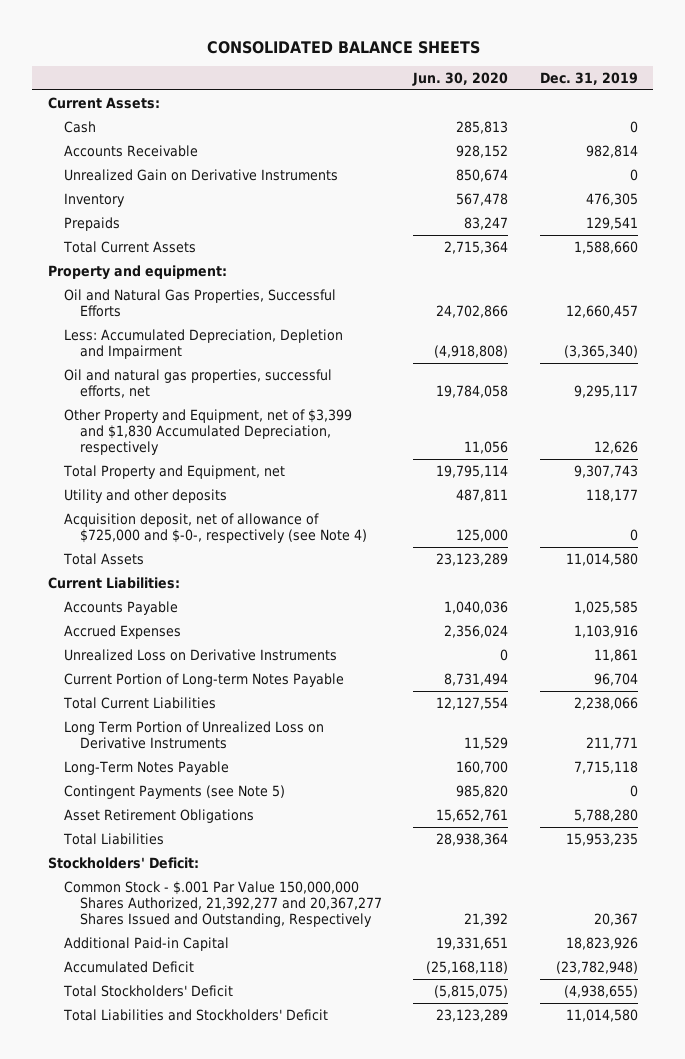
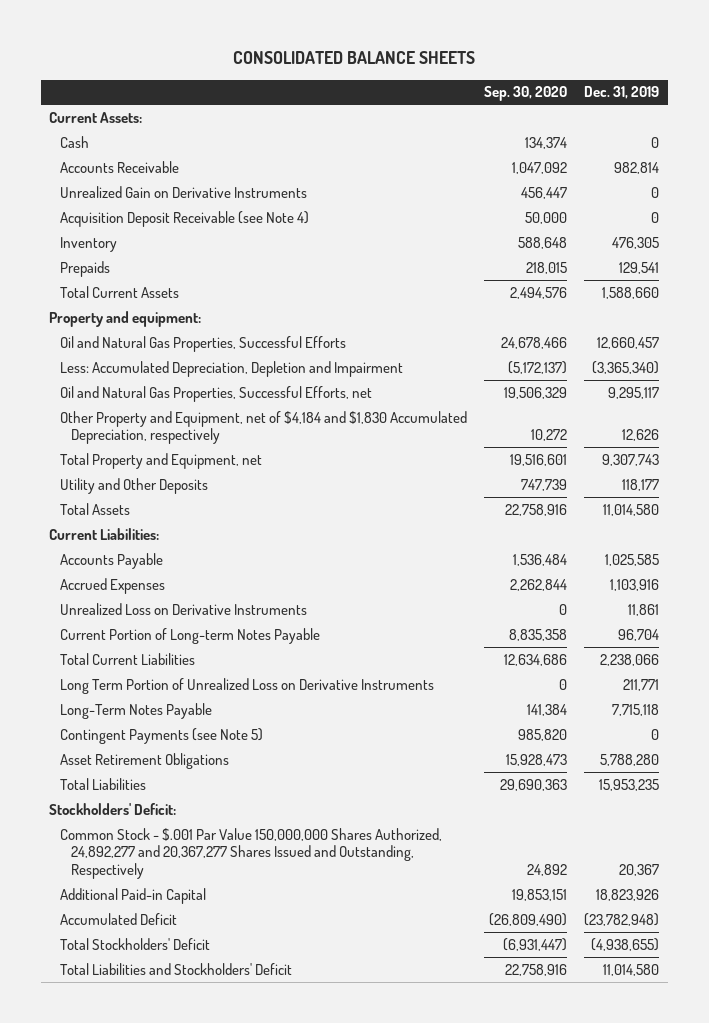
[412,71,509,86] Jun. 30, 2020 -> none
none -> [484,86,568,102] Sep. 30, 2020
none -> [60,210,310,227] Acquisition Deposit Receivable (see Note 4)
[63,368,332,398] Oil and natural gas properties, successful efforts, net -> [60,385,373,402] Oil and Natural Gas Properties, Successful Efforts, net
[63,408,352,456] Other Property and Equipment, net of $3,399 and $1,830 Accumulated Depreciation, respectively -> [60,410,468,445] Other Property and Equipment, net of $4,184 and $1,830 Accumulated Depreciation, respectively
[63,512,368,543] Acquisition deposit, net of allowance of $725,000 and $-0-, respectively (see Note 4) -> none
[63,488,227,503] Utility and other deposits -> [60,477,209,494] Utility and Other Deposits
[63,880,383,928] Common Stock - $.001 Par Value 150,000,000 Shares Authorized, 21,392,277 and 20,367,277 Shares Issued and Outstanding, Respectively -> [60,827,443,879] Common Stock - $.001 Par Value 150,000,000 Shares Authorized, 24,892,277 and 20,367,277 Shares Issued and Outstanding, Respectively

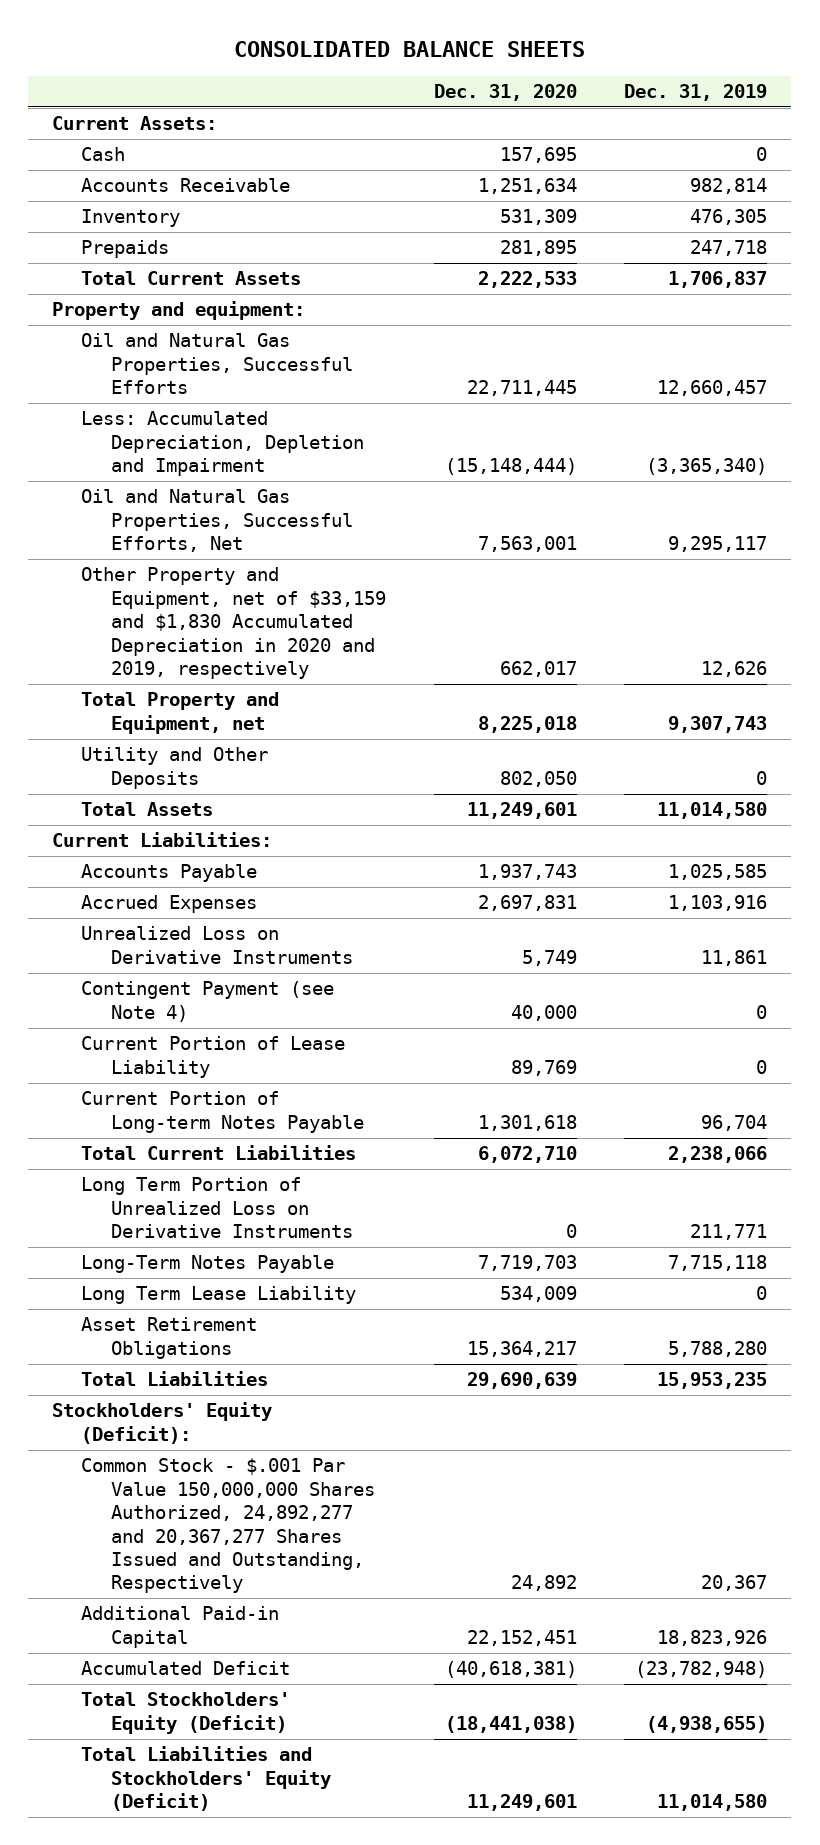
[484,86,568,102] Sep. 30, 2020 -> none
none -> [433,84,577,102] Dec. 31, 2020
[60,185,308,198] Unrealized Gain on Derivative Instruments -> none
[60,210,310,227] Acquisition Deposit Receivable (see Note 4) -> none
[619,261,660,274] 129,541 -> [690,240,768,257] 247,718
[602,286,660,299] 1,588,660 -> [668,271,768,289] 1,706,837
[60,385,373,402] Oil and Natural Gas Properties, Successful Efforts, net -> [81,489,353,553] Oil and Natural Gas Properties, Successful Efforts, Net
[60,410,468,445] Other Property and Equipment, net of $4,184 and $1,830 Accumulated Depreciation, respectively -> [81,567,386,679] Other Property and Equipment, net of $33,159 and $1,830 Accumulated Depreciation in 2020 and 2019, respectively
[622,478,660,491] 118,177 -> [756,770,768,785] 0
none -> [81,981,335,1022] Contingent Payment (see Note 4)
none -> [81,1036,346,1078] Current Portion of Lease Liability
[60,727,264,744] Contingent Payments (see Note 5) -> none
none -> [81,1286,357,1305] Long Term Lease Liability
[49,802,177,815] Stockholders' Deficit: -> [52,1402,273,1444] Stockholders' Equity (Deficit):
[60,937,211,950] Total Stockholders' Deficit -> [81,1692,291,1734] Total Stockholders' Equity (Deficit)
[60,962,293,975] Total Liabilities and Stockholders' Deficit -> [81,1746,331,1812] Total Liabilities and Stockholders' Equity (Deficit)

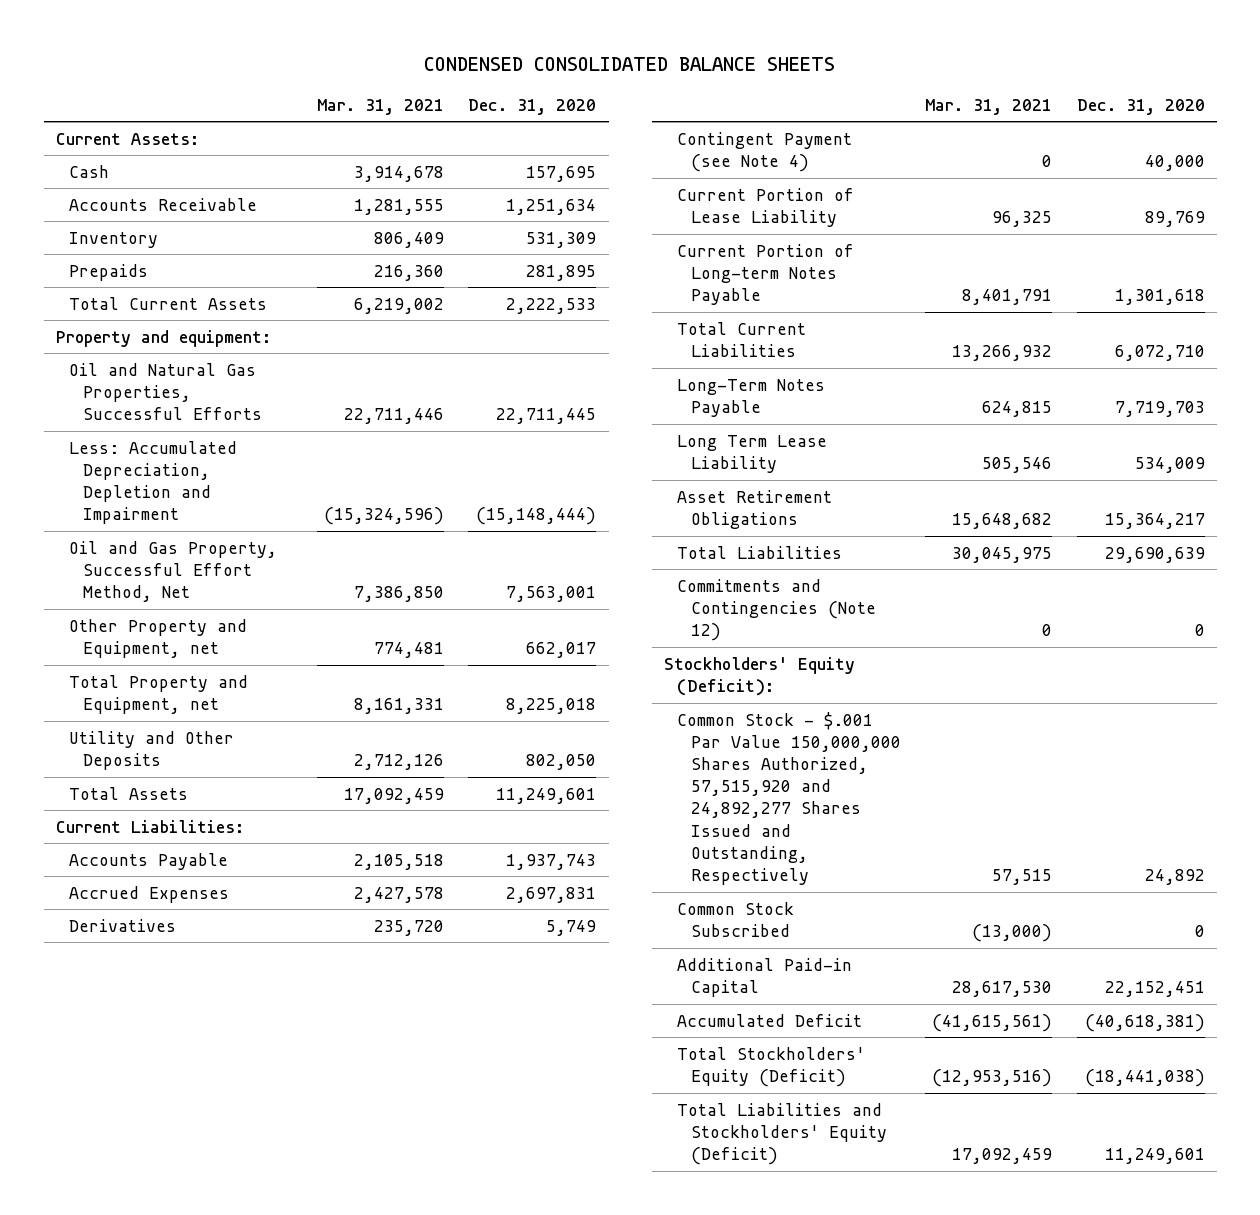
[233,40,585,57] CONSOLIDATED BALANCE SHEETS -> [424,56,836,71] CONDENSED CONSOLIDATED BALANCE SHEETS
[624,84,768,102] Dec. 31, 2019 -> none
none -> [317,98,445,115] Mar. 31, 2021
[81,489,353,553] Oil and Natural Gas Properties, Successful Efforts, Net -> [69,540,278,603] Oil and Gas Property, Successful Effort Method, Net
[81,567,386,679] Other Property and Equipment, net of $33,159 and $1,830 Accumulated Depreciation in 2020 and 2019, respectively -> [69,618,248,658] Other Property and Equipment, net
[81,926,353,964] Unrealized Loss on Derivative Instruments -> [69,918,177,932] Derivatives
[81,1177,353,1239] Long Term Portion of Unrealized Loss on Derivative Instruments -> none
none -> [677,578,876,642] Commitments and Contingencies (Note 12)
[81,1458,375,1594] Common Stock - $.001 Par Value 150,000,000 Shares Authorized, 24,892,277 and 20,367,277 Shares Issued and Outstanding, Respectively -> [677,711,901,885] Common Stock - $.001 Par Value 150,000,000 Shares Authorized, 57,515,920 and 24,892,277 Shares Issued and Outstanding, Respectively
none -> [677,901,795,937] Common Stock Subscribed

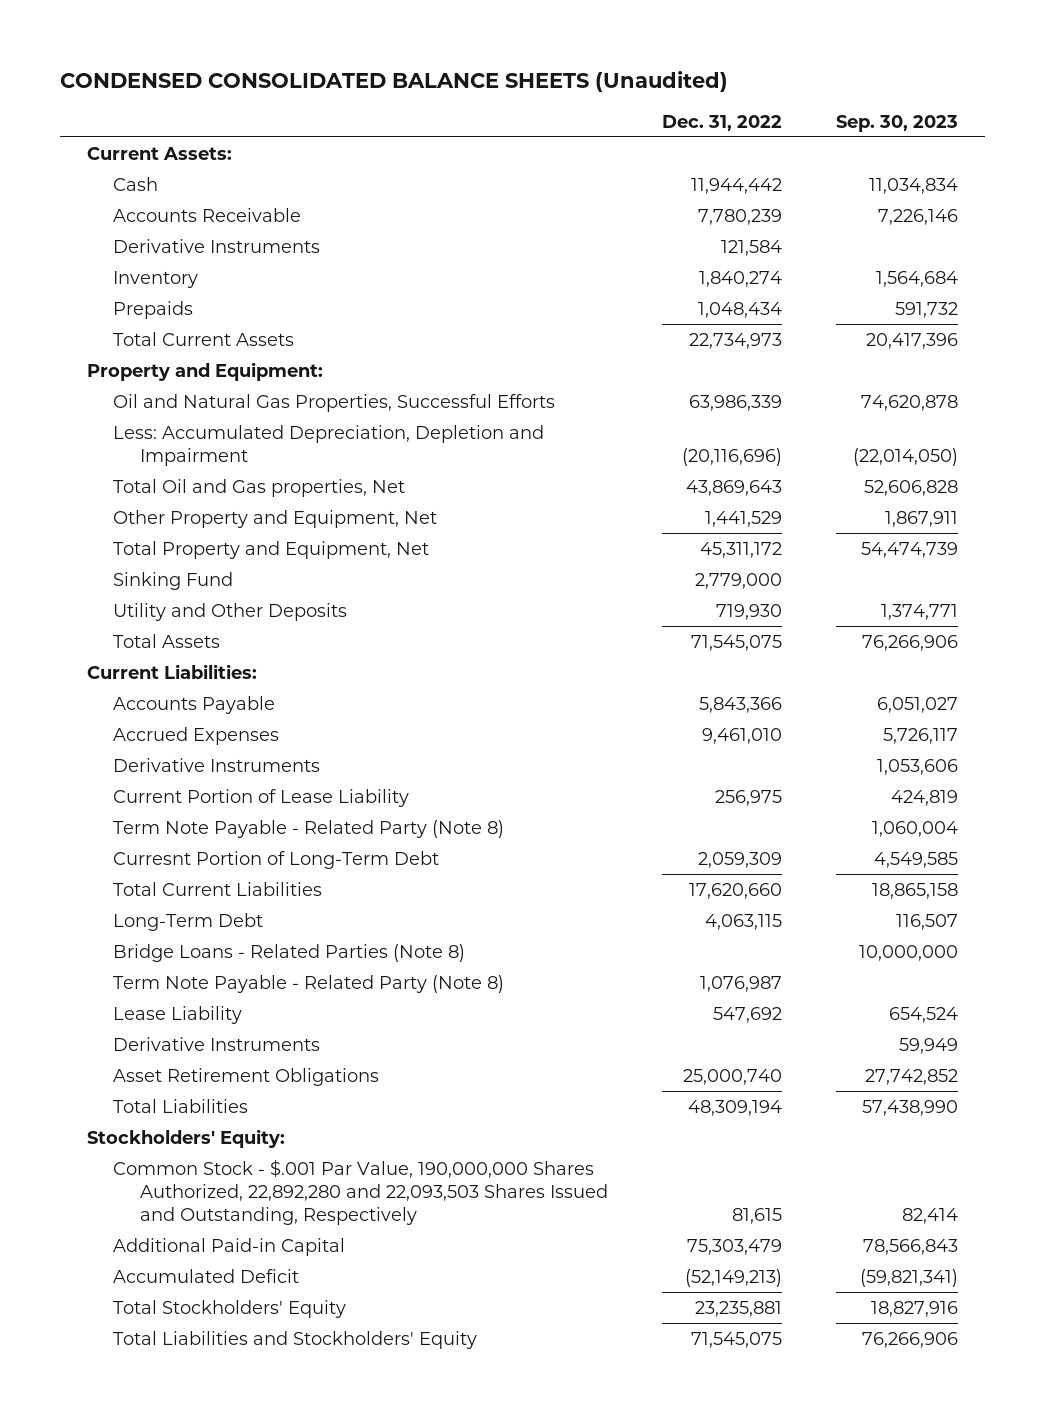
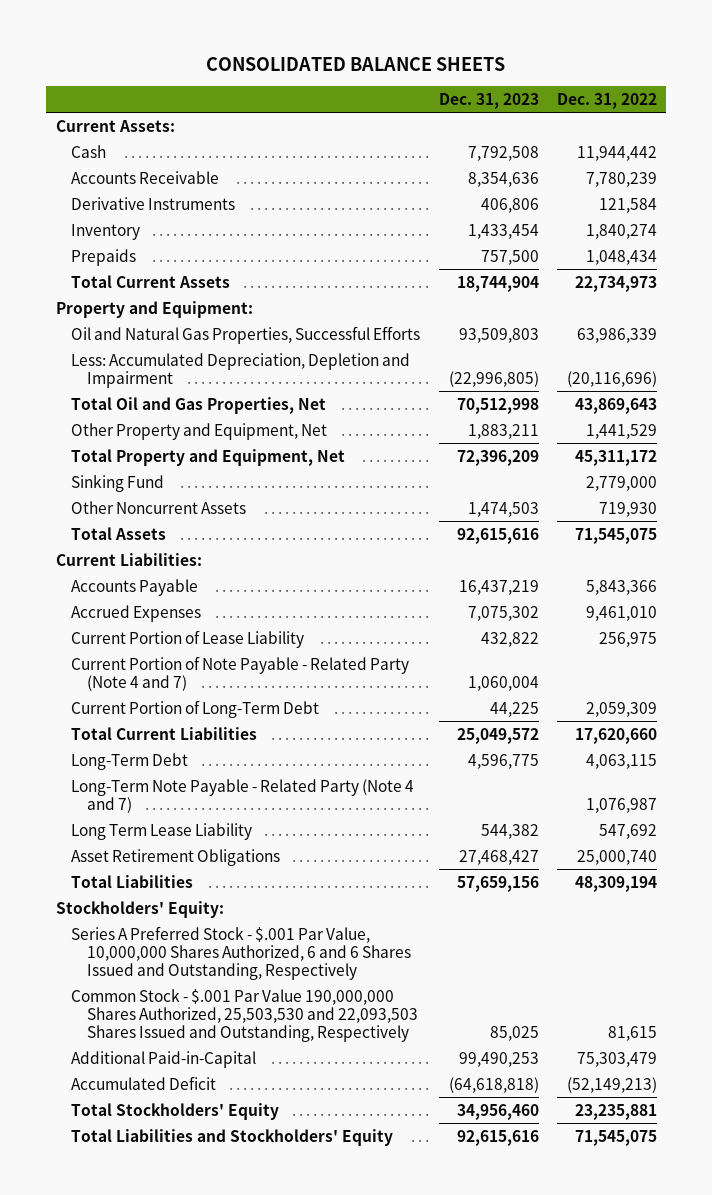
[59,71,728,93] CONDENSED CONSOLIDATED BALANCE SHEETS (Unaudited) -> [206,56,506,71] CONSOLIDATED BALANCE SHEETS
[836,114,959,132] Sep. 30, 2023 -> none
none -> [438,92,539,109] Dec. 31, 2023
[113,478,406,497] Total Oil and Gas properties, Net -> [71,396,327,414] Total Oil and Gas Properties, Net
[113,602,348,621] Utility and Other Deposits -> [71,500,247,514] Other Noncurrent Assets
[113,757,321,772] Derivative Instruments -> none
[113,819,505,838] Term Note Payable - Related Party (Note 8) -> [71,655,410,691] Current Portion of Note Payable - Related Party (Note 4 and 7)
[113,850,440,869] Curresnt Portion of Long-Term Debt -> [71,699,320,718] Current Portion of Long-Term Debt
[113,943,466,962] Bridge Loans - Related Parties (Note 8) -> none
[113,1036,321,1051] Derivative Instruments -> none
[113,974,505,993] Term Note Payable - Related Party (Note 8) -> [71,778,415,813] Long-Term Note Payable - Related Party (Note 4 and 7)
[113,1005,243,1024] Lease Liability -> [71,822,253,840] Long Term Lease Liability
none -> [71,925,411,980] Series A Preferred Stock - $.001 Par Value, 10,000,000 Shares Authorized, 6 and 6 Shares Issued and Outstanding, Respectively
[113,1158,608,1226] Common Stock - $.001 Par Value, 190,000,000 Shares Authorized, 22,892,280 and 22,093,503 Shares Issued and Outstanding, Respectively -> [71,988,418,1042] Common Stock - $.001 Par Value 190,000,000 Shares Authorized, 25,503,530 and 22,093,503 Shares Issued and Outstanding, Respectively
[113,1237,346,1256] Additional Paid-in Capital -> [71,1050,257,1068] Additional Paid-in-Capital

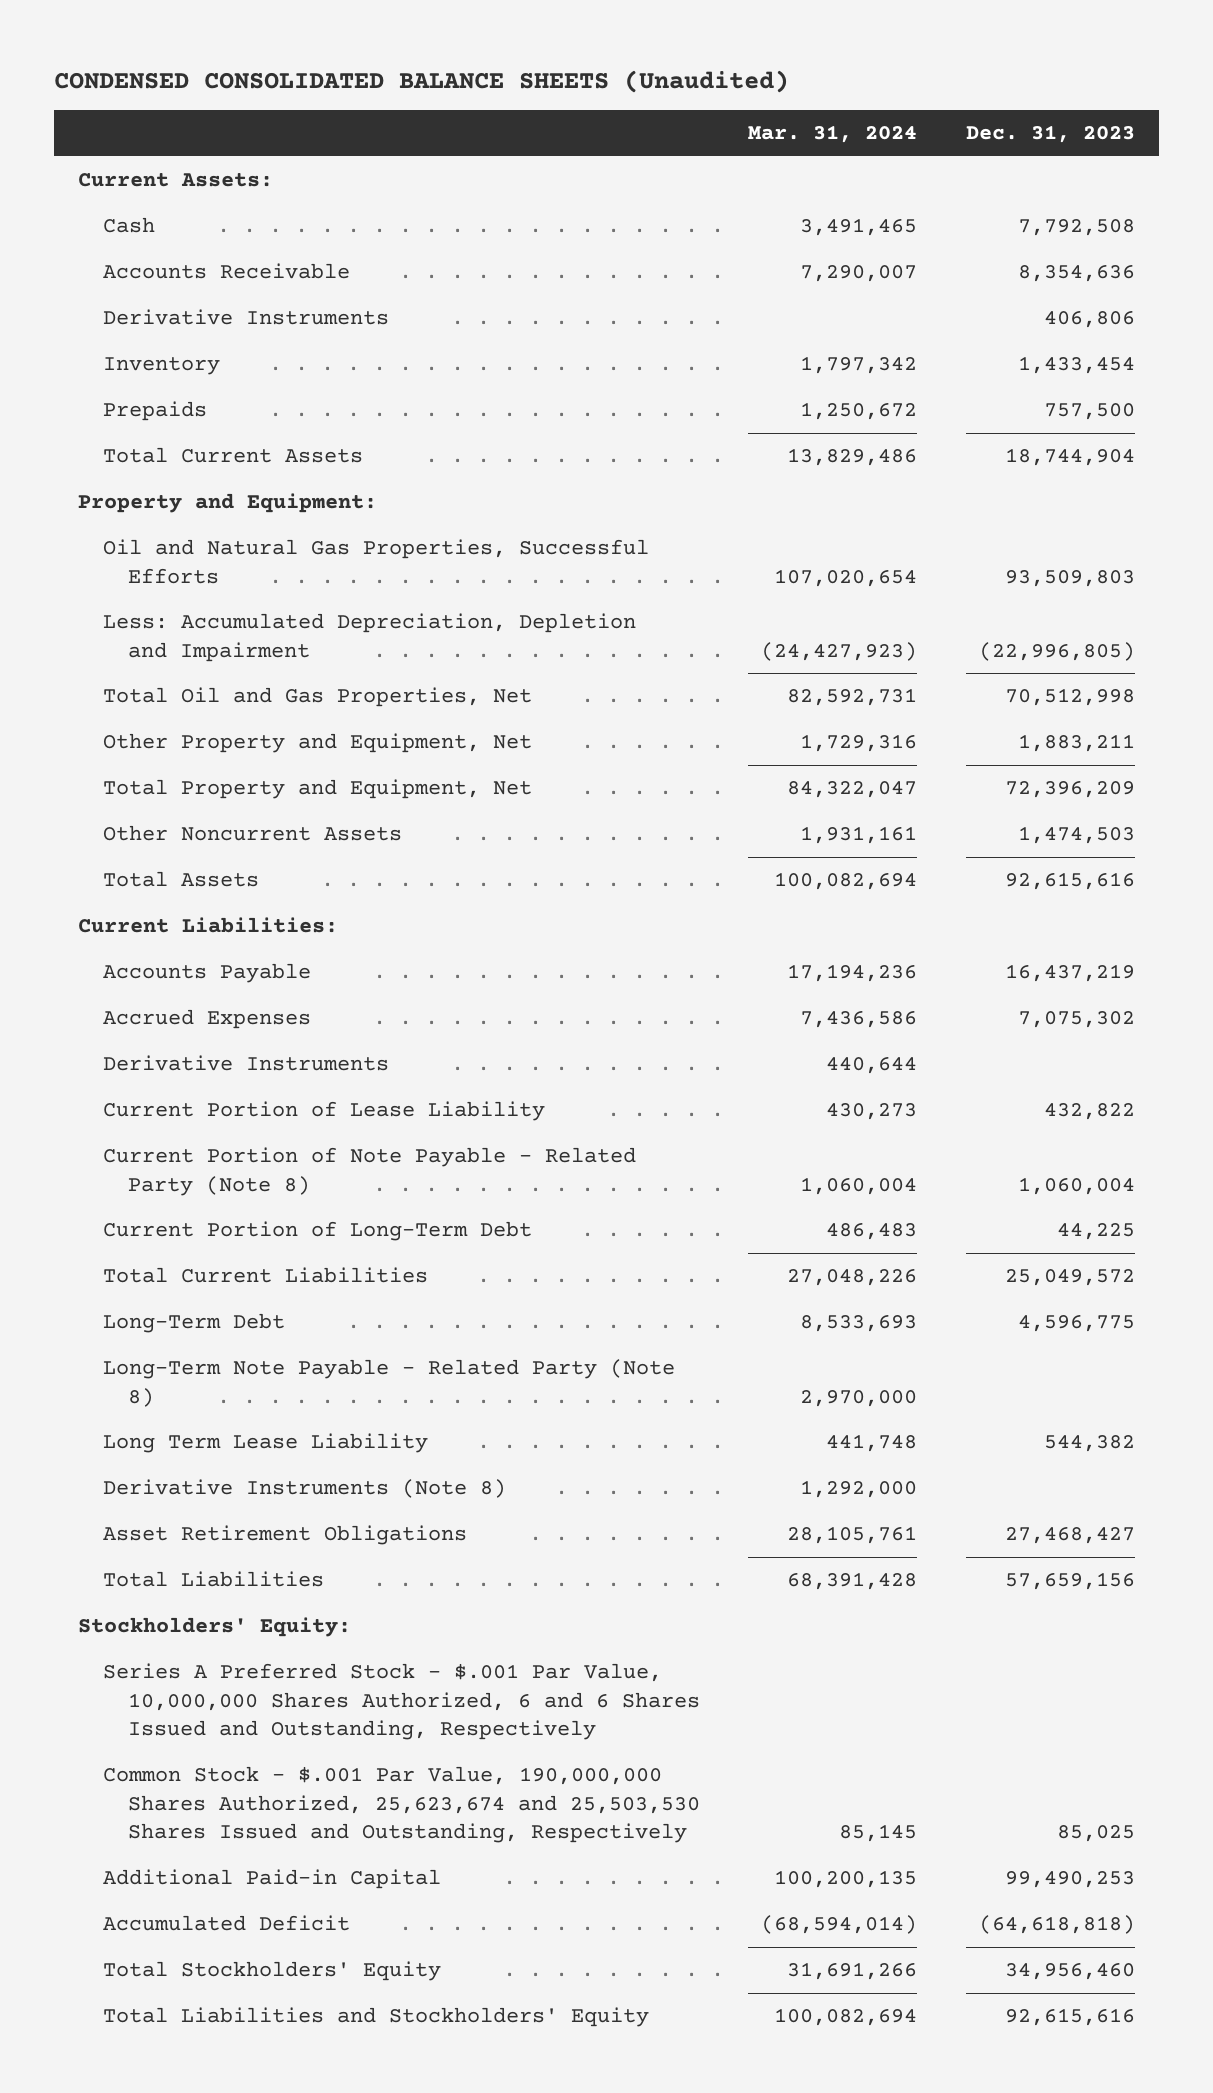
[206,56,506,71] CONSOLIDATED BALANCE SHEETS -> [54,70,790,94] CONDENSED CONSOLIDATED BALANCE SHEETS (Unaudited)
[556,92,657,109] Dec. 31, 2022 -> none
none -> [748,125,918,144] Mar. 31, 2024
[71,474,165,492] Sinking Fund -> none
none -> [103,1055,390,1072] Derivative Instruments
[71,655,410,691] Current Portion of Note Payable - Related Party (Note 4 and 7) -> [103,1147,637,1196] Current Portion of Note Payable - Related Party (Note 8)
[71,778,415,813] Long-Term Note Payable - Related Party (Note 4 and 7) -> [103,1359,676,1407] Long-Term Note Payable - Related Party (Note 8)
none -> [103,1479,507,1499] Derivative Instruments (Note 8)
[71,988,418,1042] Common Stock - $.001 Par Value 190,000,000 Shares Authorized, 25,503,530 and 22,093,503 Shares Issued and Outstanding, Respectively -> [103,1766,700,1844] Common Stock - $.001 Par Value, 190,000,000 Shares Authorized, 25,623,674 and 25,503,530 Shares Issued and Outstanding, Respectively
[71,1050,257,1068] Additional Paid-in-Capital -> [103,1869,442,1890] Additional Paid-in Capital

